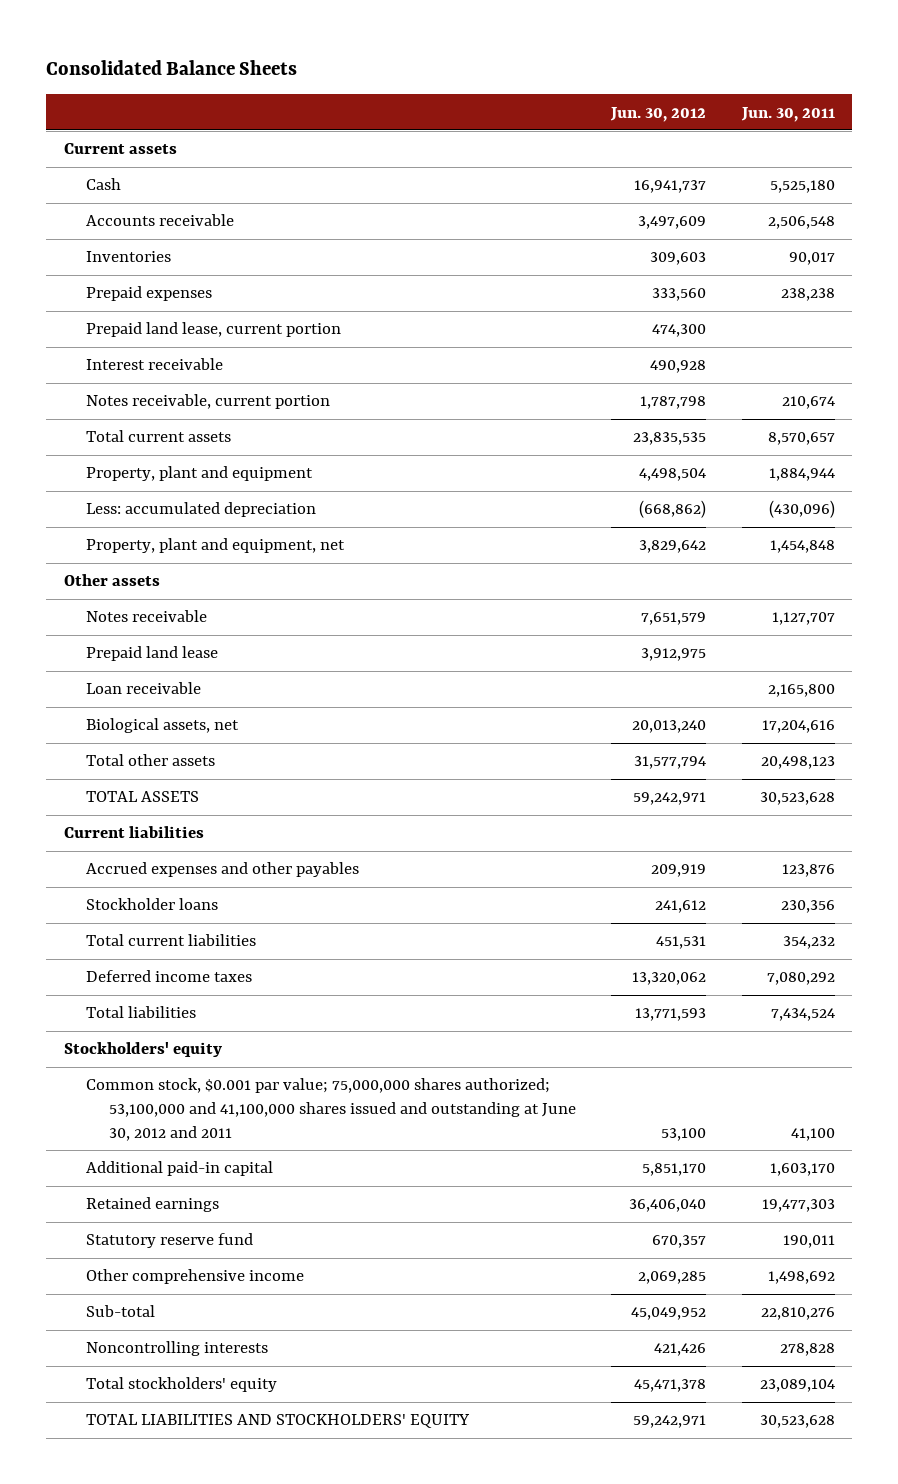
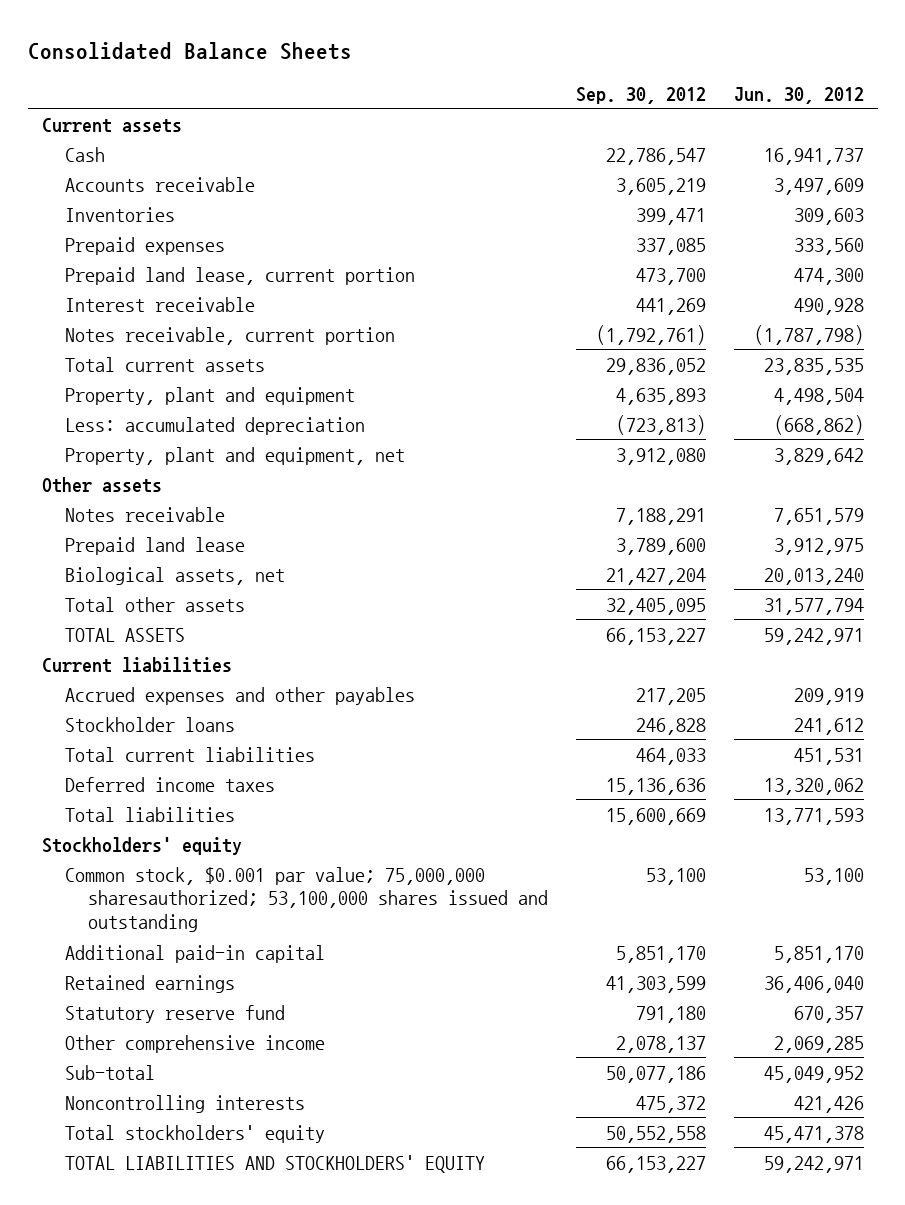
[740,106,835,122] Jun. 30, 2011 -> none
none -> [575,86,706,104] Sep. 30, 2012
[640,396,707,410] 1,787,798 -> [753,324,864,345] (1,787,798)
[86,682,202,695] Loan receivable -> none
[86,1078,576,1141] Common stock, $0.001 par value; 75,000,000 shares authorized; 53,100,000 and 41,100,000 shares issued and outstanding at June 30, 2012 and 2011 -> [64,866,548,933] Common stock, $0.001 par value; 75,000,000 sharesauthorized; 53,100,000 shares issued and outstanding

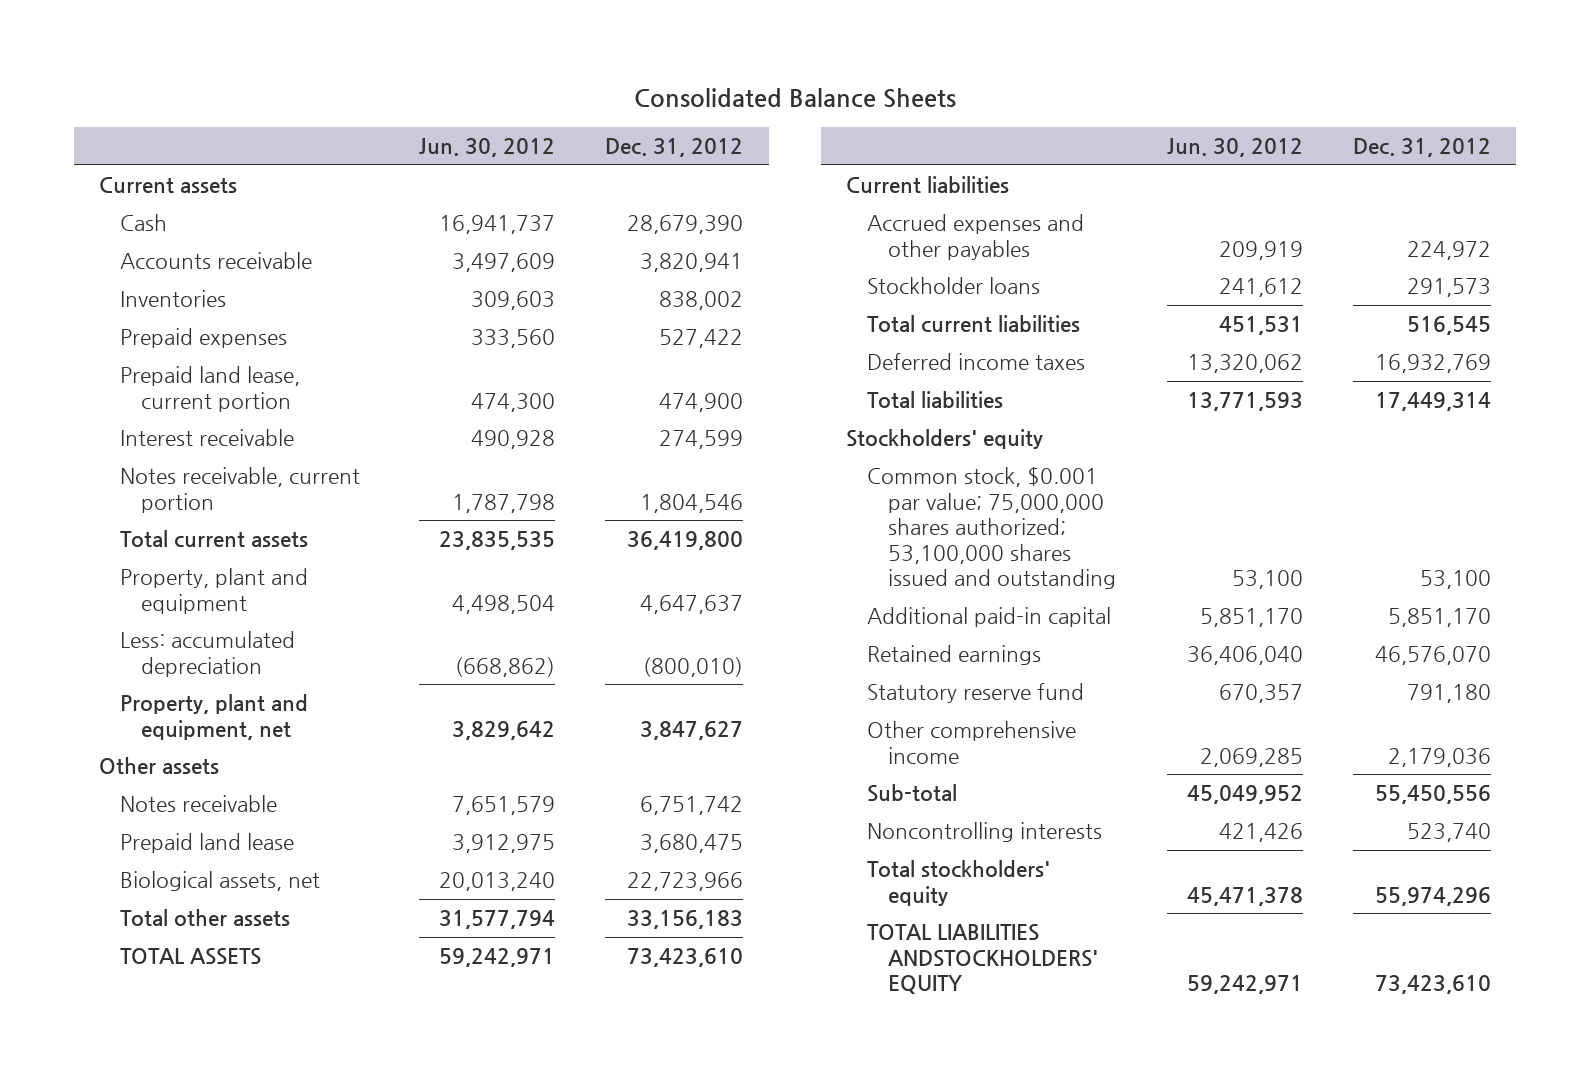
[575,86,706,104] Sep. 30, 2012 -> none
none -> [605,138,744,158] Dec. 31, 2012
[753,324,864,345] (1,787,798) -> [452,493,556,513] 1,787,798
[64,866,548,933] Common stock, $0.001 par value; 75,000,000 sharesauthorized; 53,100,000 shares issued and outstanding -> [867,467,1117,590] Common stock, $0.001 par value; 75,000,000 shares authorized; 53,100,000 shares issued and outstanding
[64,1154,485,1173] TOTAL LIABILITIES AND STOCKHOLDERS' EQUITY -> [867,924,1099,995] TOTAL LIABILITIES ANDSTOCKHOLDERS' EQUITY

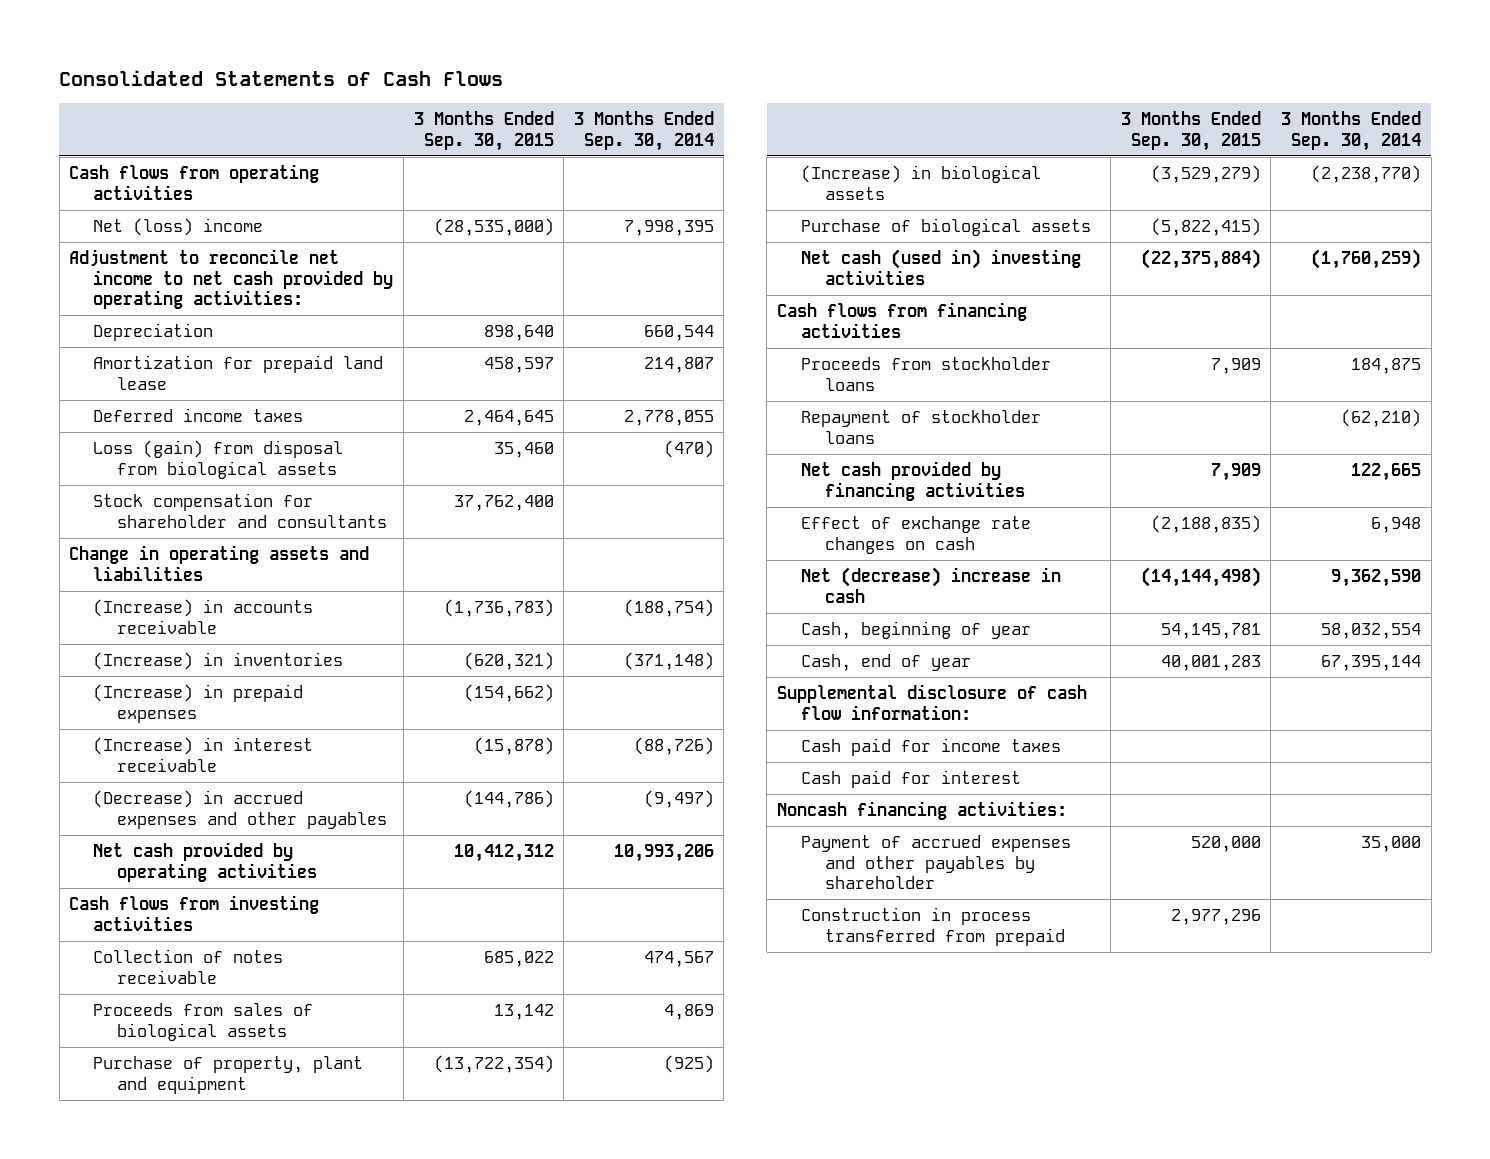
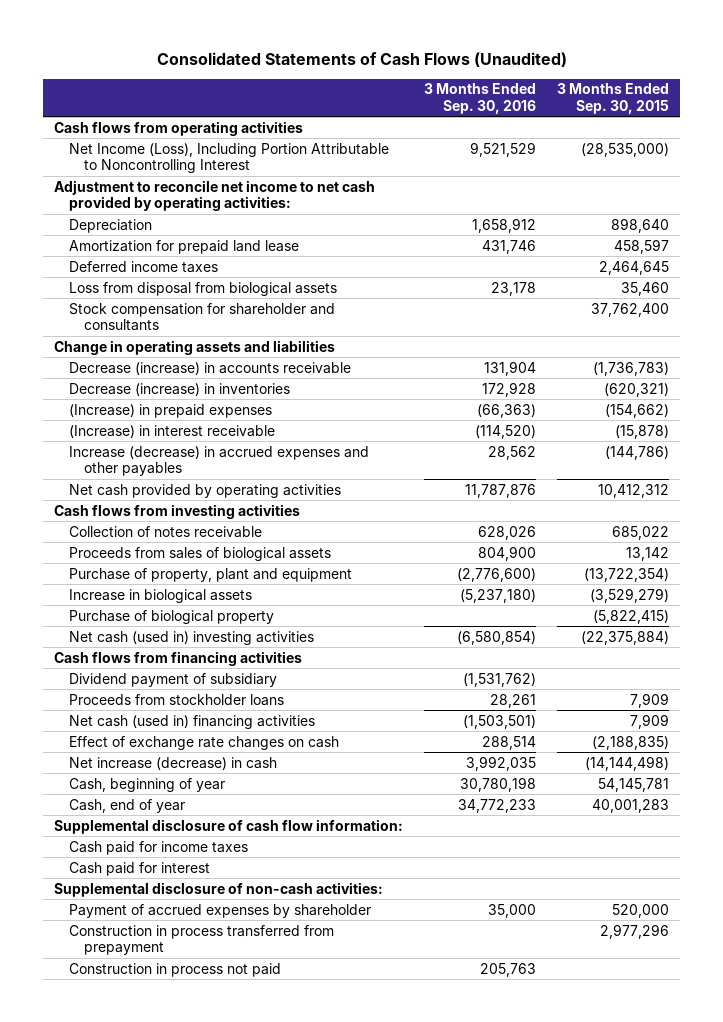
[59,69,504,86] Consolidated Statements of Cash Flows -> [156,51,567,67] Consolidated Statements of Cash Flows (Unaudited)
[573,111,714,151] 3 Months Ended Sep. 30, 2014 -> none
none -> [424,83,537,114] 3 Months Ended Sep. 30, 2016
[93,218,264,237] Net (loss) income -> [68,142,389,174] Net Income (Loss), Including Portion Attributable to Noncontrolling Interest
[93,440,344,479] Loss (gain) from disposal from biological assets -> [68,281,337,296] Loss from disposal from biological assets
[93,599,314,634] (Increase) in accounts receivable -> [68,361,351,375] Decrease (increase) in accounts receivable
[93,652,344,671] (Increase) in inventories -> [68,382,290,396] Decrease (increase) in inventories
[93,790,388,829] (Decrease) in accrued expenses and other payables -> [68,445,369,477] Increase (decrease) in accrued expenses and other payables
[800,165,1041,200] (Increase) in biological assets -> [68,588,252,603] Increase in biological assets
[800,218,1091,237] Purchase of biological assets -> [68,609,274,624] Purchase of biological property
none -> [68,672,277,687] Dividend payment of subsidiary
[800,410,1041,444] Repayment of stockholder loans -> none
[800,461,1025,501] Net cash provided by financing activities -> [68,714,315,729] Net cash (used in) financing activities
[800,567,1061,603] Net (decrease) increase in cash -> [68,756,277,770] Net increase (decrease) in cash
[776,801,1067,821] Noncash financing activities: -> [53,881,383,897] Supplemental disclosure of non-cash activities:
[800,835,1071,890] Payment of accrued expenses and other payables by shareholder -> [68,903,371,918] Payment of accrued expenses by shareholder
[800,907,1065,946] Construction in process transferred from prepaid -> [68,924,334,956] Construction in process transferred from prepayment
none -> [68,962,281,977] Construction in process not paid

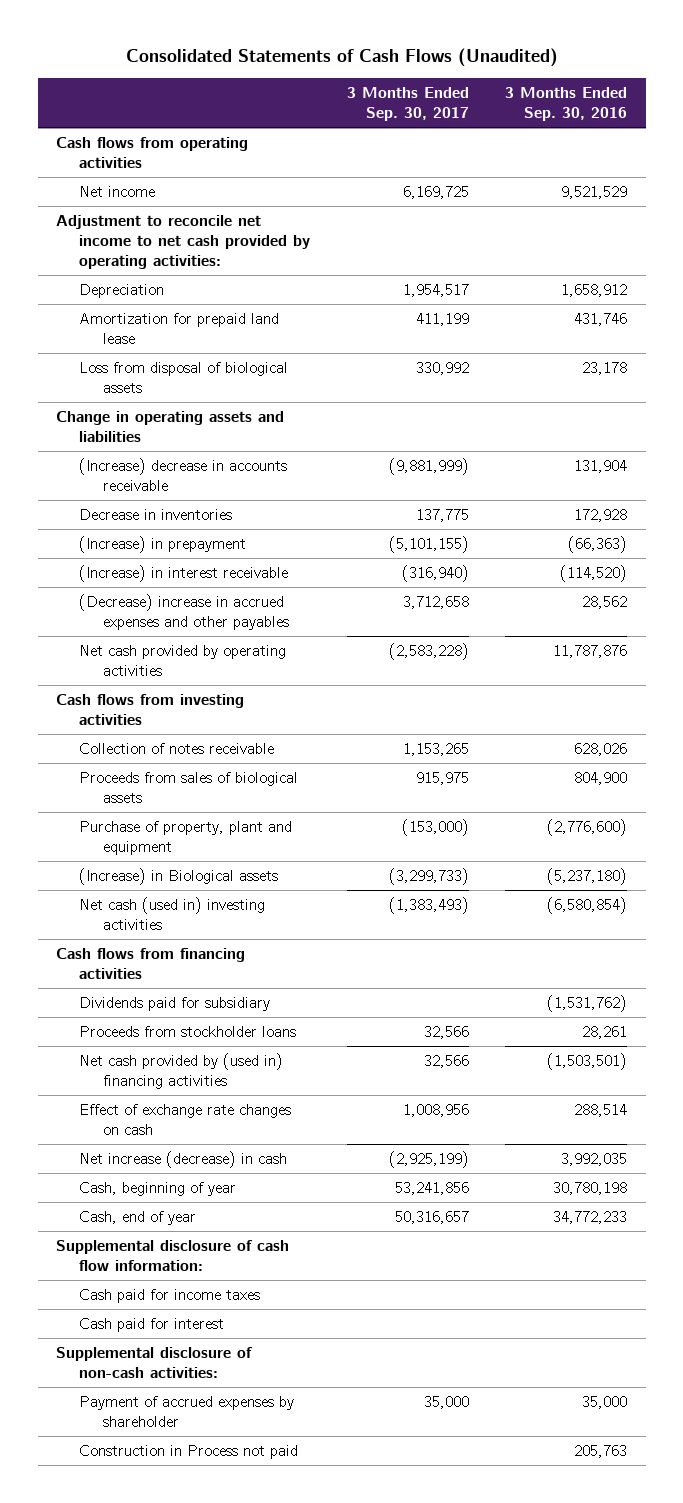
[557,83,670,114] 3 Months Ended Sep. 30, 2015 -> none
none -> [346,87,469,122] 3 Months Ended Sep. 30, 2017
[68,142,389,174] Net Income (Loss), Including Portion Attributable to Noncontrolling Interest -> [79,185,156,197] Net income
[68,260,218,273] Deferred income taxes -> none
[68,302,335,332] Stock compensation for shareholder and consultants -> none
[68,281,337,296] Loss from disposal from biological assets -> [79,361,289,394] Loss from disposal of biological assets
[68,361,351,375] Decrease (increase) in accounts receivable -> [79,457,288,492] (Increase) decrease in accounts receivable
[68,382,290,396] Decrease (increase) in inventories -> [79,508,233,520] Decrease in inventories
[68,403,272,418] (Increase) in prepaid expenses -> [79,535,247,553] (Increase) in prepayment
[68,445,369,477] Increase (decrease) in accrued expenses and other payables -> [79,593,290,631] (Decrease) increase in accrued expenses and other payables
[68,609,274,624] Purchase of biological property -> none
[68,588,252,603] Increase in biological assets -> [79,867,279,885] (Increase) in Biological assets
[68,672,277,687] Dividend payment of subsidiary -> [79,996,271,1011] Dividends paid for subsidiary
[68,714,315,729] Net cash (used in) financing activities -> [79,1052,284,1090] Net cash provided by (used in) financing activities
[68,924,334,956] Construction in process transferred from prepayment -> none
[68,962,281,977] Construction in process not paid -> [79,1444,299,1459] Construction in Process not paid

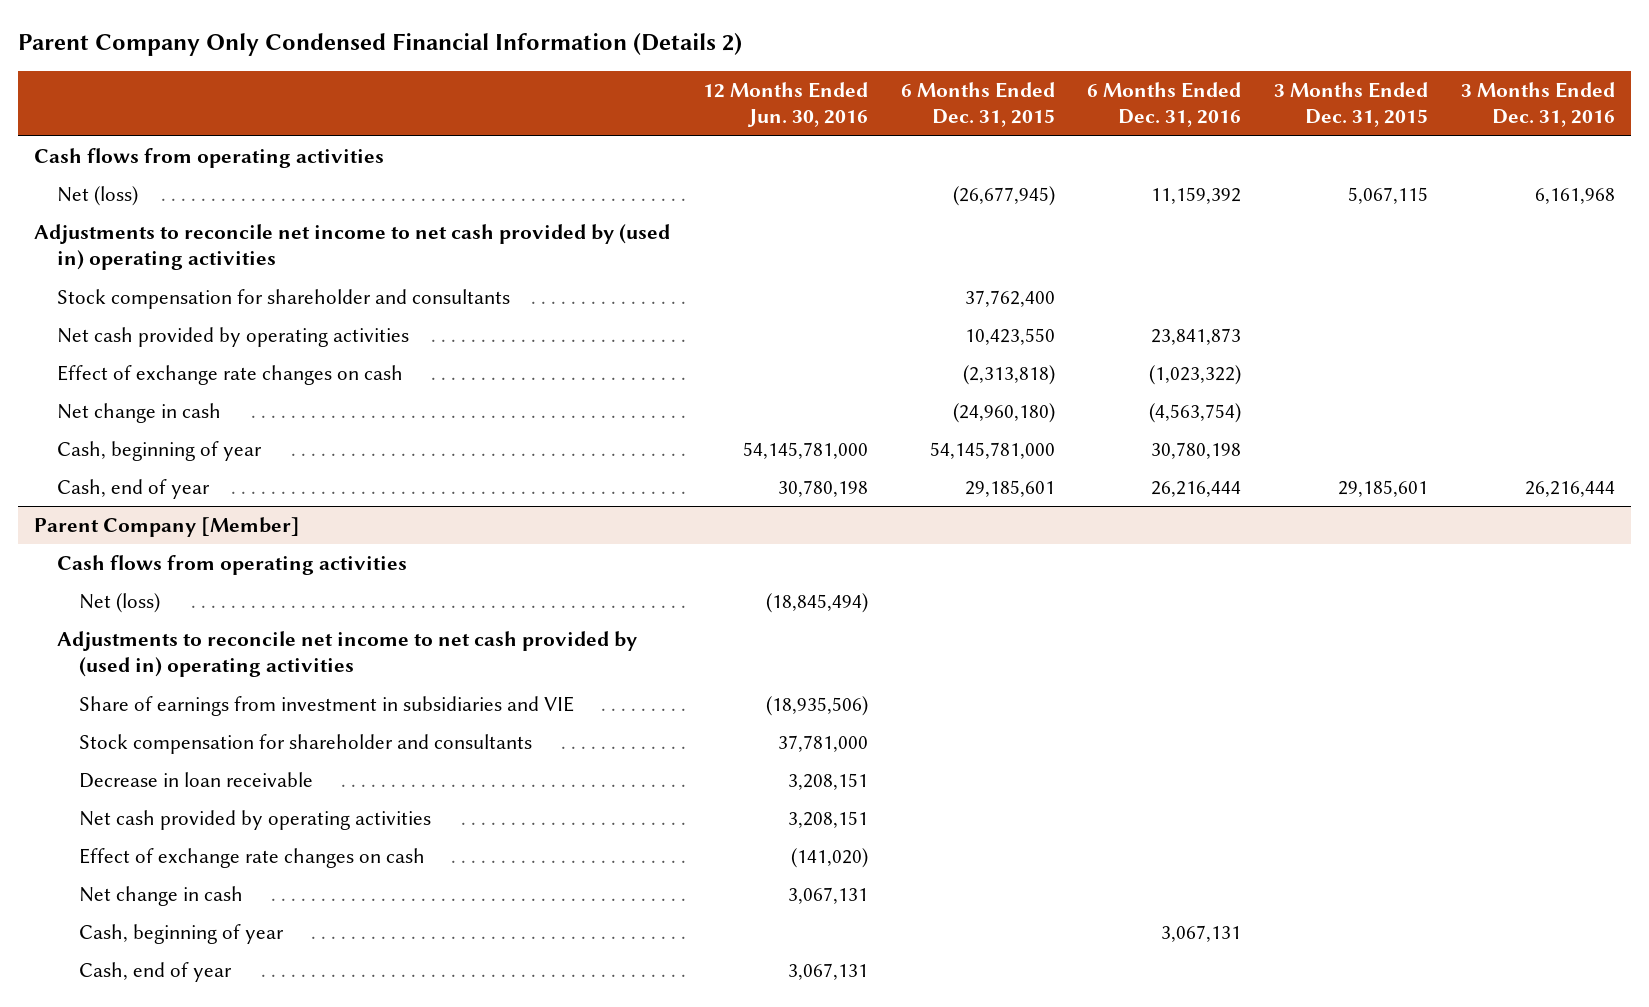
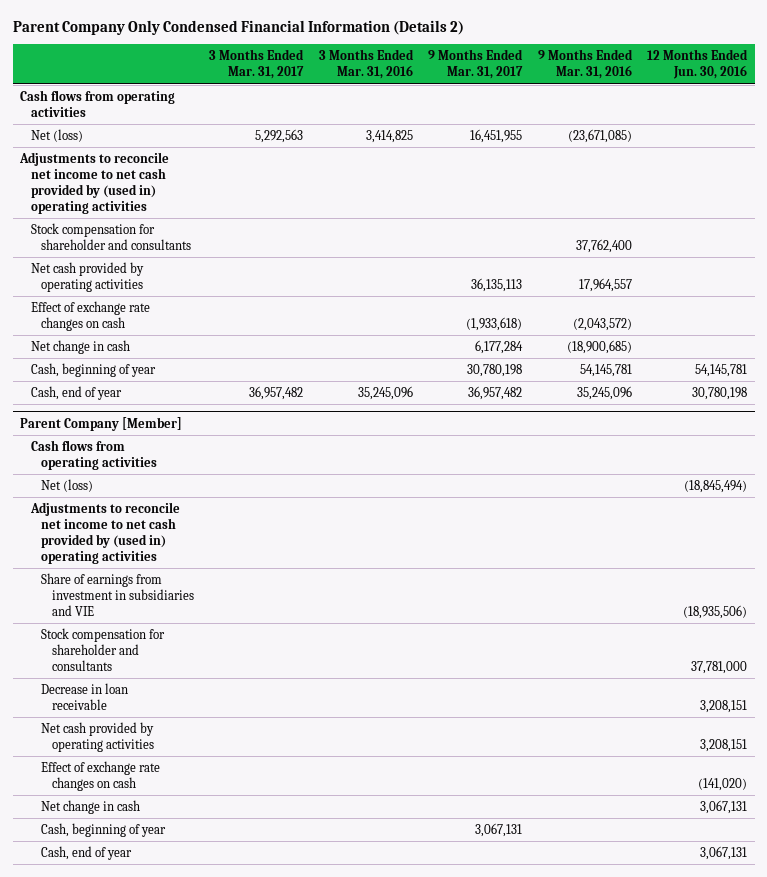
[900,81,1055,128] 6 Months Ended Dec. 31, 2015 -> none
[1087,81,1242,128] 6 Months Ended Dec. 31, 2016 -> none
[1273,81,1428,128] 3 Months Ended Dec. 31, 2015 -> none
[1460,81,1615,128] 3 Months Ended Dec. 31, 2016 -> none
none -> [209,49,305,80] 3 Months Ended Mar. 31, 2017
none -> [318,49,414,80] 3 Months Ended Mar. 31, 2016
none -> [428,49,524,80] 9 Months Ended Mar. 31, 2017
none -> [537,49,633,80] 9 Months Ended Mar. 31, 2016
[742,441,868,459] 54,145,781,000 -> [695,363,748,377] 54,145,781

